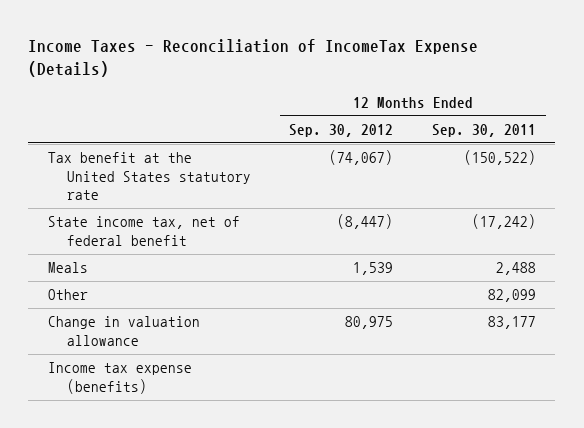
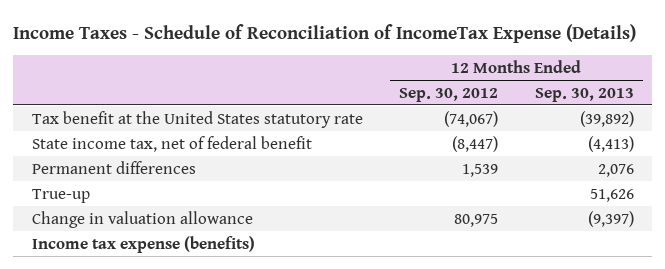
[28,39,479,77] Income Taxes - Reconciliation of IncomeTax Expense (Details) -> [13,23,637,43] Income Taxes - Schedule of Reconciliation of IncomeTax Expense (Details)
[431,123,536,137] Sep. 30, 2011 -> none
none -> [534,87,634,102] Sep. 30, 2013
[47,262,88,274] Meals -> [31,160,196,174] Permanent differences
[47,289,88,301] Other -> [31,188,90,203] True-up

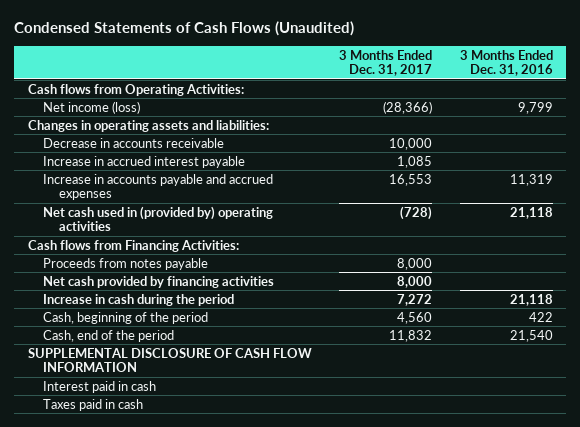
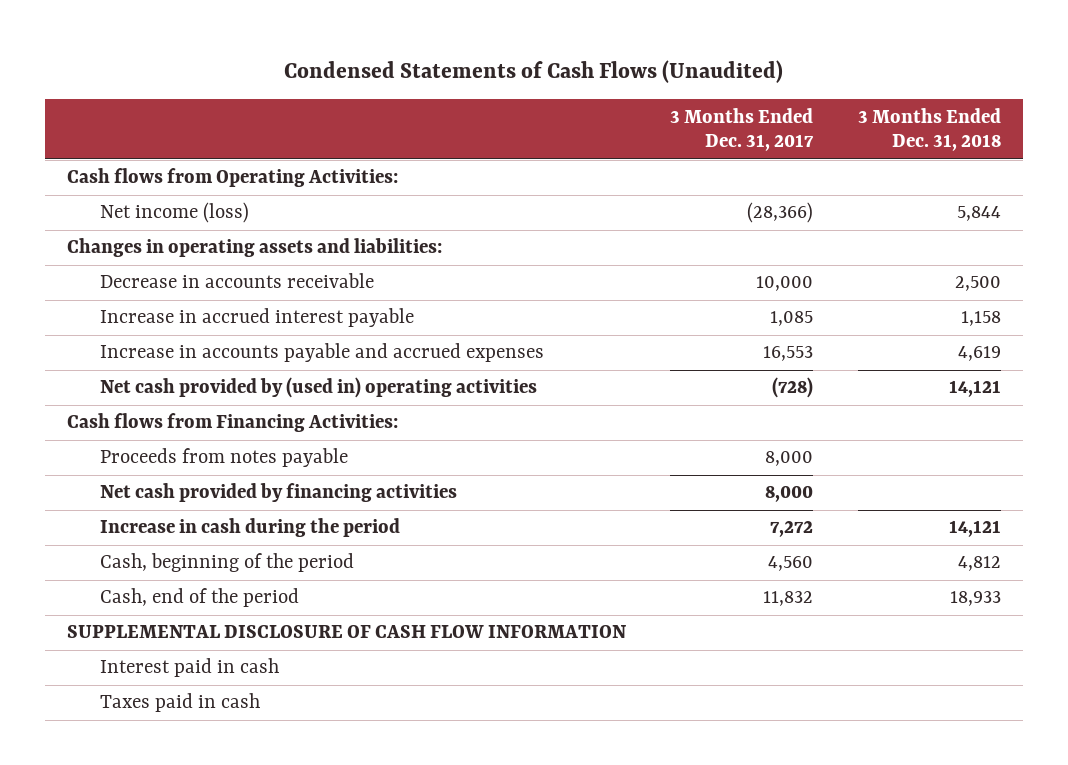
[459,49,553,77] 3 Months Ended Dec. 31, 2016 -> none
none -> [857,107,1001,152] 3 Months Ended Dec. 31, 2018
[43,205,274,232] Net cash used in (provided by) operating activities -> [100,377,538,399] Net cash provided by (used in) operating activities

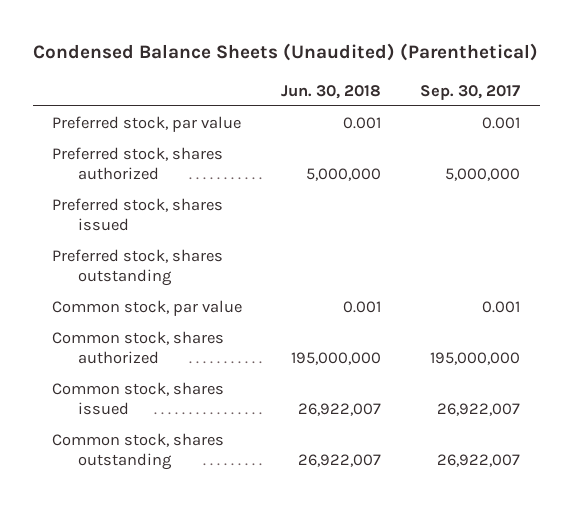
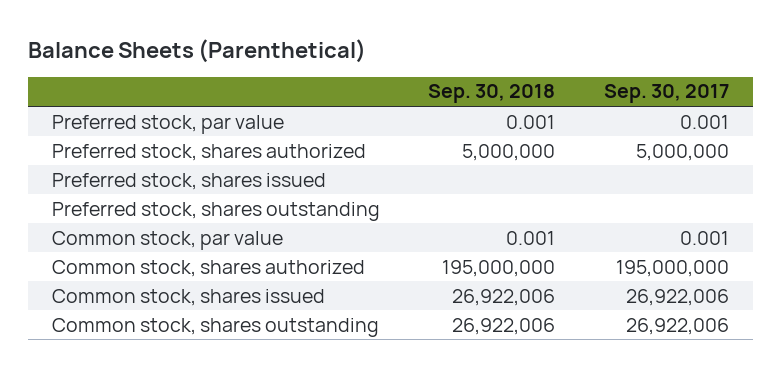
[32,43,538,62] Condensed Balance Sheets (Unaudited) (Parenthetical) -> [27,38,366,63] Balance Sheets (Parenthetical)
[281,84,382,99] Jun. 30, 2018 -> none
none -> [428,84,556,104] Sep. 30, 2018
[437,403,521,417] 26,922,007 -> [625,288,729,306] 26,922,006
[437,454,521,468] 26,922,007 -> [625,317,729,335] 26,922,006

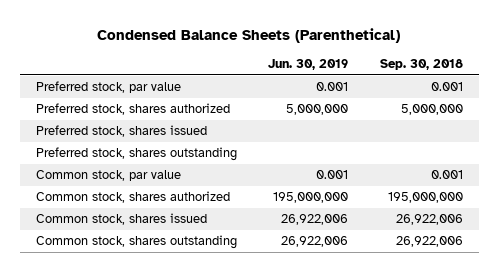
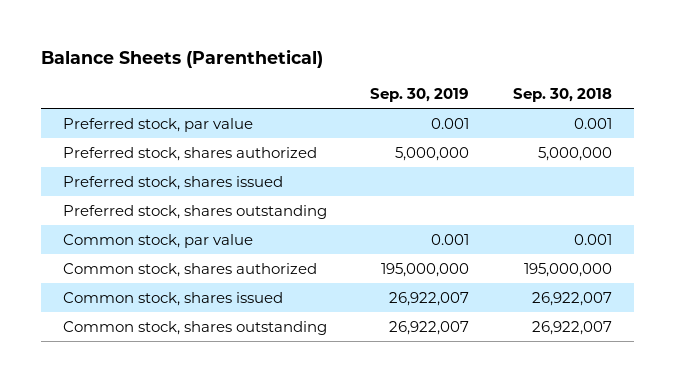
[97,27,401,43] Condensed Balance Sheets (Parenthetical) -> [40,49,323,69] Balance Sheets (Parenthetical)
[268,58,349,70] Jun. 30, 2019 -> none
none -> [370,87,470,102] Sep. 30, 2019
[395,214,463,226] 26,922,006 -> [532,291,613,306] 26,922,007
[395,236,463,248] 26,922,006 -> [532,320,613,335] 26,922,007

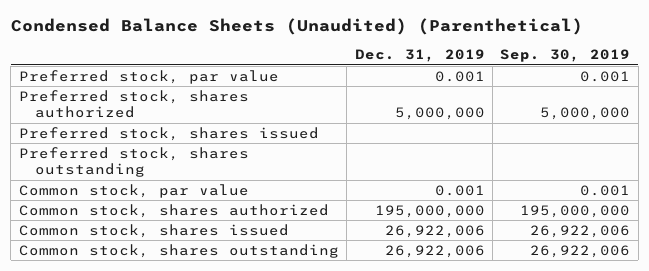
[40,49,323,69] Balance Sheets (Parenthetical) -> [10,18,583,36] Condensed Balance Sheets (Unaudited) (Parenthetical)
[513,87,613,102] Sep. 30, 2018 -> none
none -> [354,49,485,63] Dec. 31, 2019
[389,291,470,306] 26,922,007 -> [530,224,631,238] 26,922,006
[389,320,470,335] 26,922,007 -> [530,244,631,258] 26,922,006

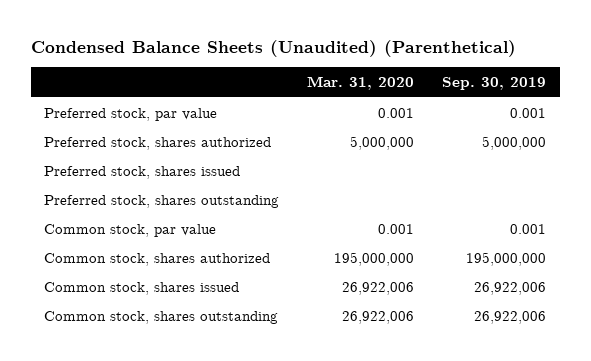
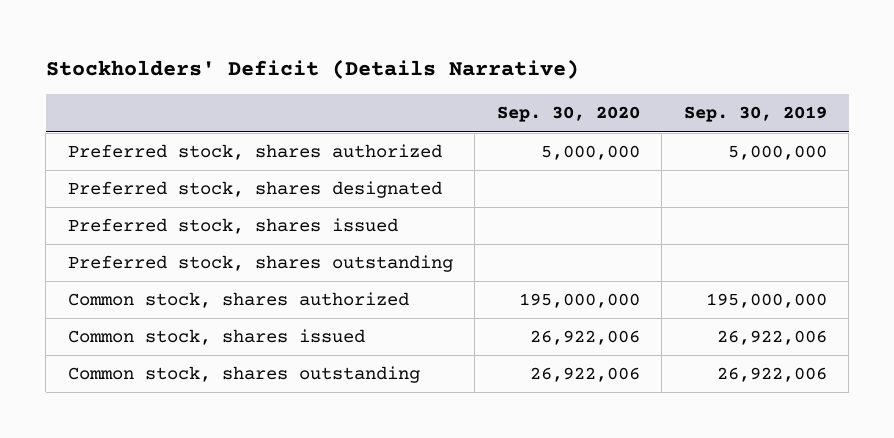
[30,39,516,57] Condensed Balance Sheets (Unaudited) (Parenthetical) -> [45,59,579,80] Stockholders' Deficit (Details Narrative)
[307,75,415,90] Mar. 31, 2020 -> none
none -> [496,106,640,123] Sep. 30, 2020
[44,107,218,121] Preferred stock, par value -> none
none -> [67,181,442,199] Preferred stock, shares designated
[44,223,217,237] Common stock, par value -> none

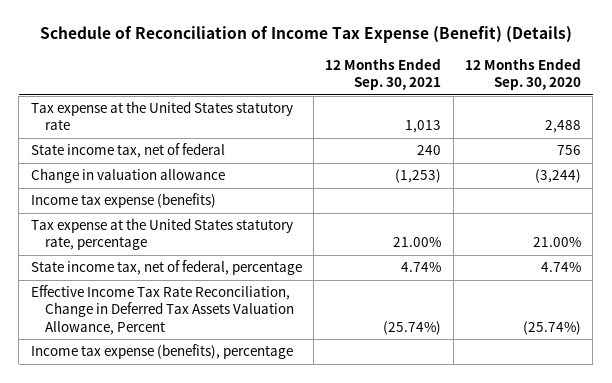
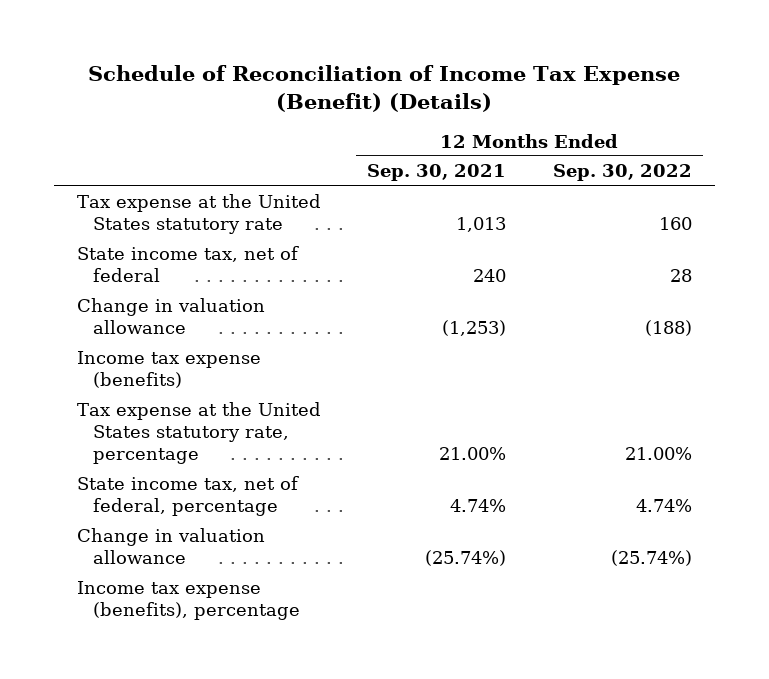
[465,57,582,91] 12 Months Ended Sep. 30, 2020 -> none
none -> [552,164,692,182] Sep. 30, 2022
[30,285,294,335] Effective Income Tax Rate Reconciliation, Change in Deferred Tax Assets Valuation Allowance, Percent -> [76,528,265,565] Change in valuation allowance

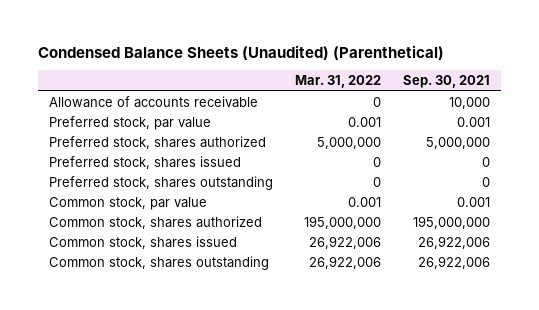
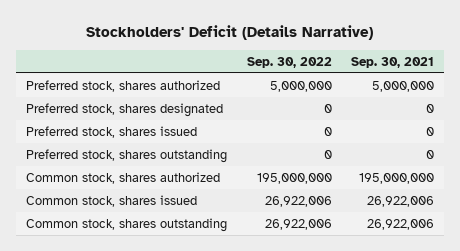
[37,44,444,60] Condensed Balance Sheets (Unaudited) (Parenthetical) -> [86,24,374,40] Stockholders' Deficit (Details Narrative)
[294,75,381,89] Mar. 31, 2022 -> none
none -> [246,56,332,68] Sep. 30, 2022
[48,95,258,108] Allowance of accounts receivable -> none
[48,115,211,130] Preferred stock, par value -> none
none -> [26,103,224,118] Preferred stock, shares designated
[48,196,207,210] Common stock, par value -> none

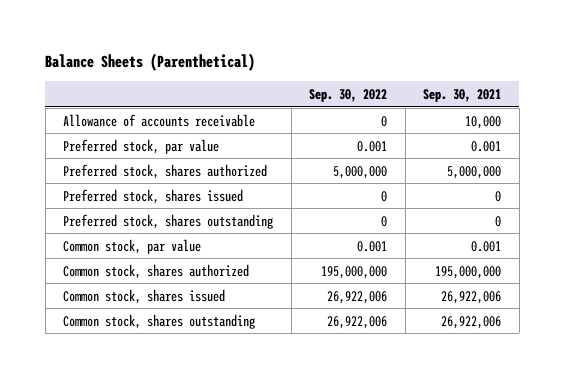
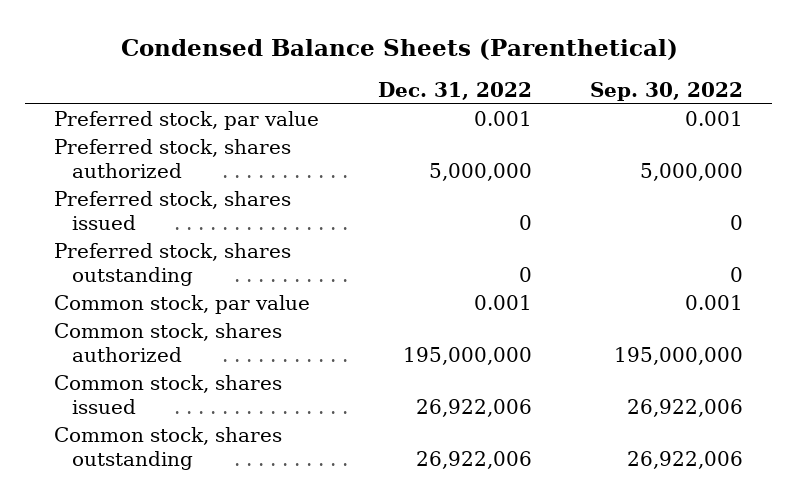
[45,53,256,72] Balance Sheets (Parenthetical) -> [120,38,678,60] Condensed Balance Sheets (Parenthetical)
[423,88,502,102] Sep. 30, 2021 -> none
none -> [377,81,532,100] Dec. 31, 2022
[63,113,256,127] Allowance of accounts receivable -> none

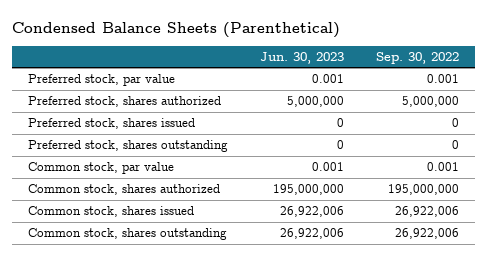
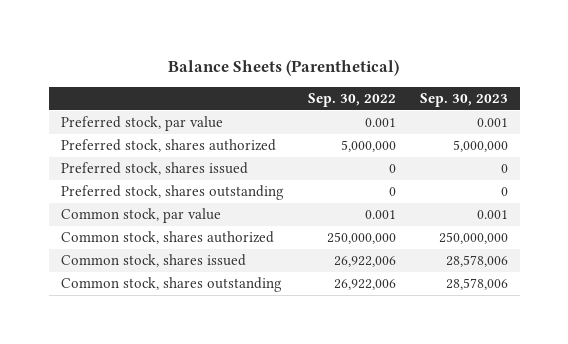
[12,21,341,38] Condensed Balance Sheets (Parenthetical) -> [168,59,400,76] Balance Sheets (Parenthetical)
[259,51,344,64] Jun. 30, 2023 -> none
none -> [419,92,508,107] Sep. 30, 2023
[387,184,459,196] 195,000,000 -> [326,232,396,245] 250,000,000

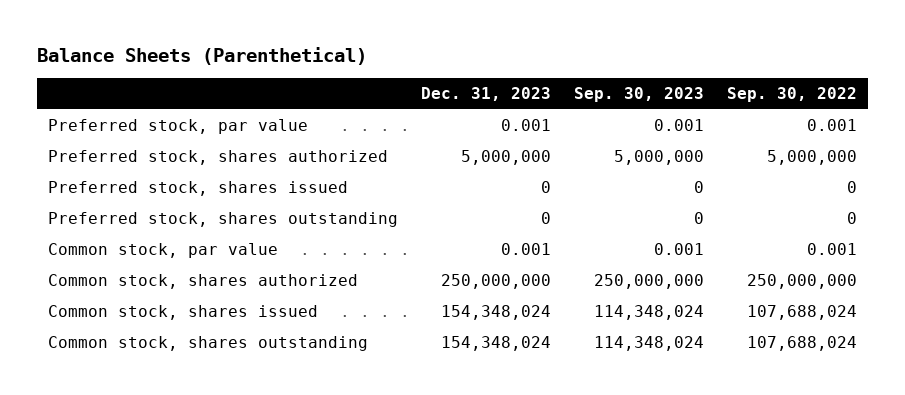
none -> [420,87,551,102] Dec. 31, 2023
[333,256,396,268] 26,922,006 -> [746,305,857,321] 107,688,024
[445,255,508,268] 28,578,006 -> [593,305,704,321] 114,348,024
[333,279,396,291] 26,922,006 -> [746,336,857,352] 107,688,024
[445,278,508,291] 28,578,006 -> [593,336,704,352] 114,348,024

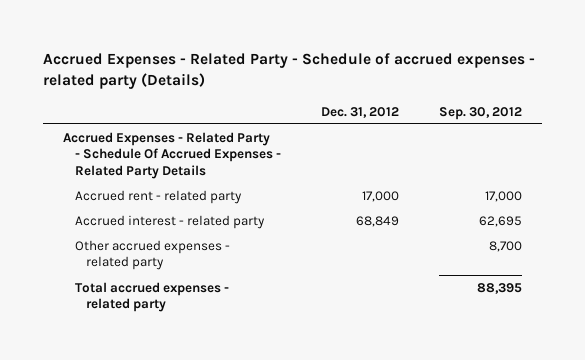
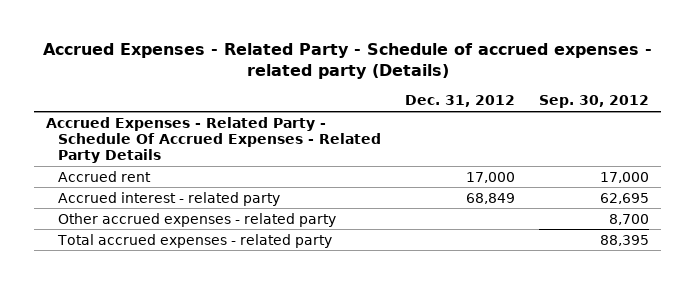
[74,189,242,204] Accrued rent - related party -> [58,170,152,182] Accrued rent

